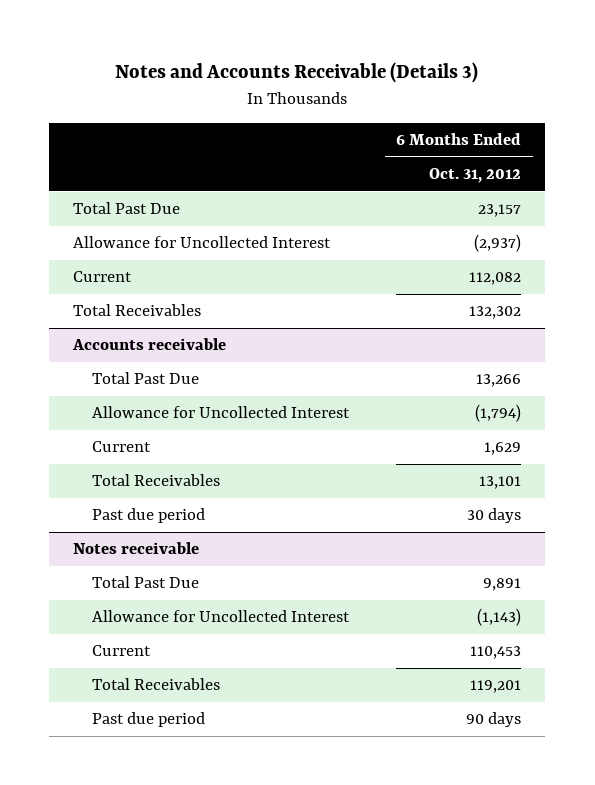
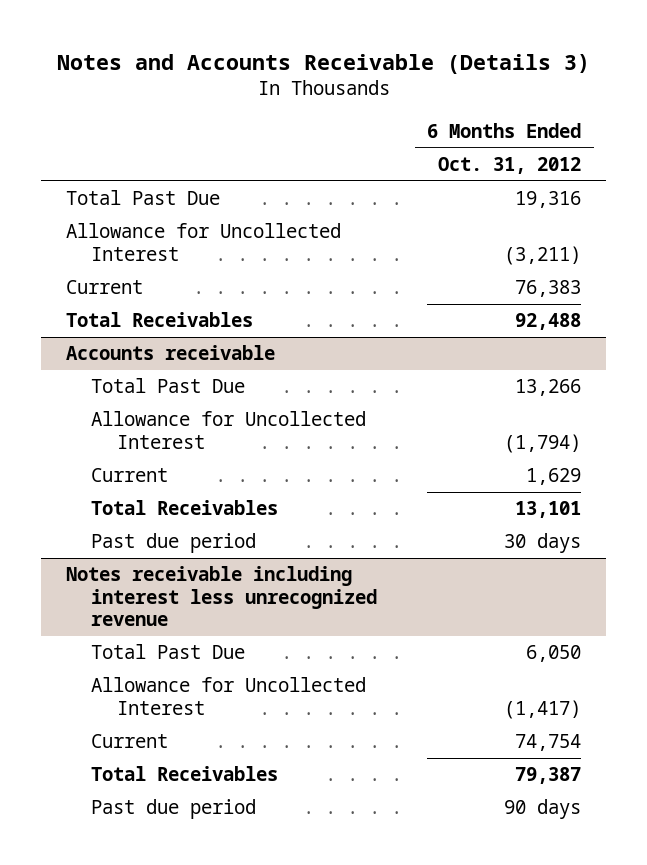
[478,204,522,218] 23,157 -> [515,191,582,209] 19,316
[474,234,522,253] (2,937) -> [504,245,582,265] (3,211)
[469,272,522,286] 112,082 -> [515,280,582,298] 76,383
[469,306,522,320] 132,302 -> [515,313,582,331] 92,488
[73,542,200,555] Notes receivable -> none
none -> [65,566,378,627] Notes receivable including interest less unrecognized revenue
[483,578,522,592] 9,891 -> [526,645,582,663] 6,050
[477,608,522,627] (1,143) -> [504,699,582,719] (1,417)
[470,646,522,660] 110,453 -> [515,734,582,752] 74,754
[470,680,522,694] 119,201 -> [515,767,582,785] 79,387

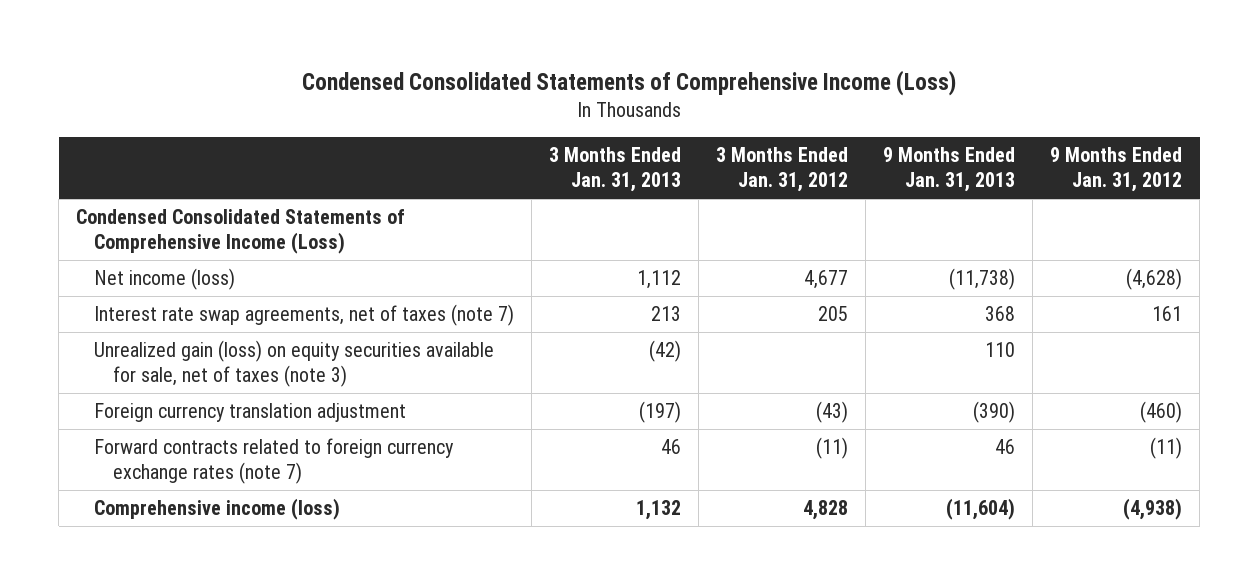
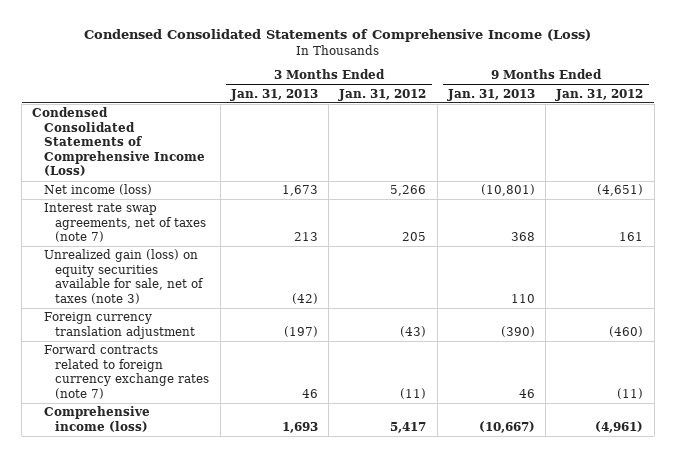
[637,270,682,290] 1,112 -> [281,185,318,197] 1,673
[804,270,849,290] 4,677 -> [390,185,427,197] 5,266
[949,268,1016,291] (11,738) -> [480,184,535,197] (10,801)
[1126,268,1183,291] (4,628) -> [597,184,644,197] (4,651)
[636,500,682,521] 1,132 -> [281,421,318,433] 1,693
[803,500,849,521] 4,828 -> [390,421,427,433] 5,417
[946,498,1016,521] (11,604) -> [478,420,535,433] (10,667)
[1123,498,1183,521] (4,938) -> [595,420,644,433] (4,961)

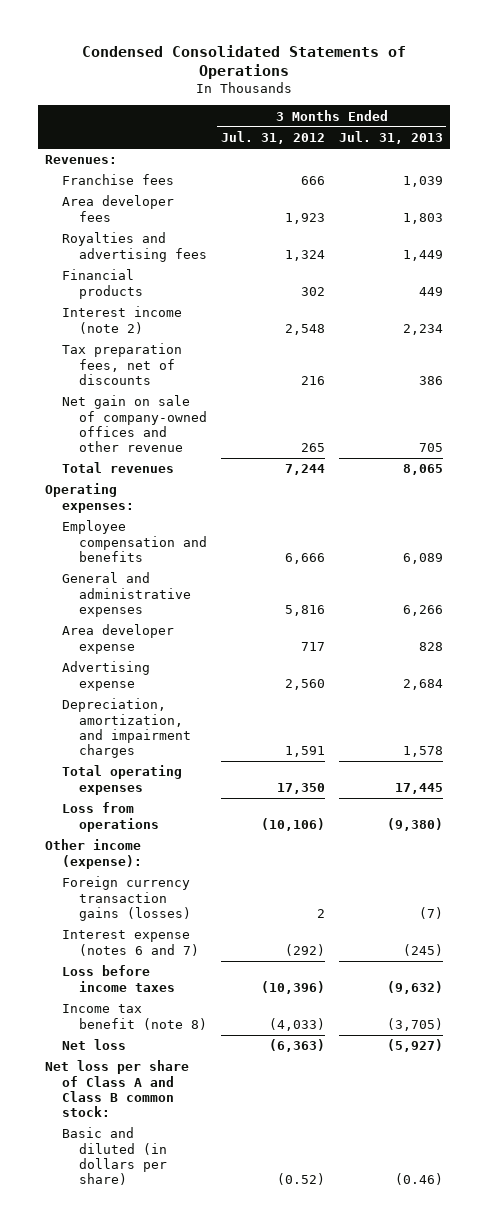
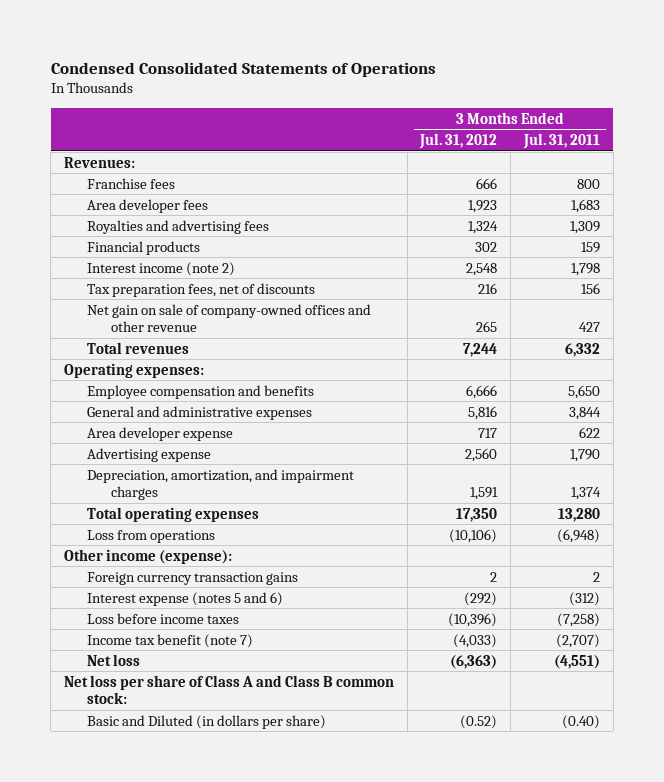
[338,130,443,144] Jul. 31, 2013 -> none
none -> [522,133,600,150] Jul. 31, 2011
[61,876,191,921] Foreign currency transaction gains (losses) -> [87,571,299,585] Foreign currency transaction gains
[61,930,199,956] Interest expense (notes 6 and 7) -> [87,591,284,606] Interest expense (notes 5 and 6)
[61,1004,207,1030] Income tax benefit (note 8) -> [87,633,254,648] Income tax benefit (note 7)
[61,1127,167,1186] Basic and diluted (in dollars per share) -> [87,714,327,729] Basic and Diluted (in dollars per share)

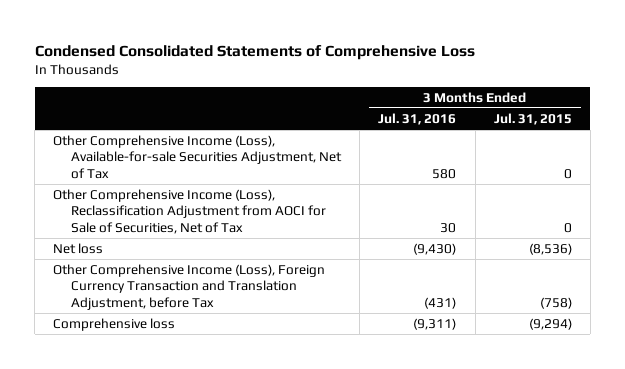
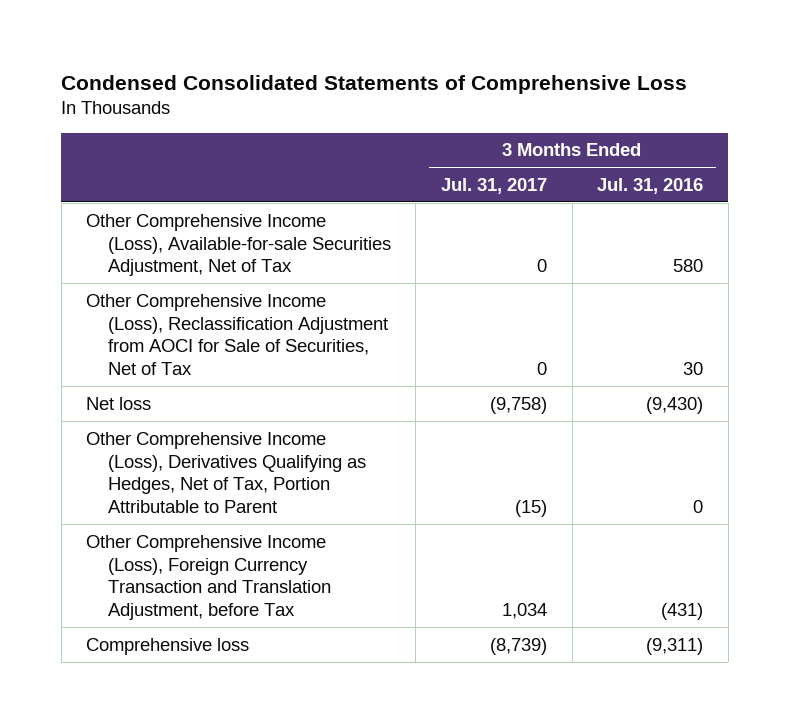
[493,112,572,125] Jul. 31, 2015 -> none
none -> [441,177,548,194] Jul. 31, 2017
none -> [86,431,366,514] Other Comprehensive Income (Loss), Derivatives Qualifying as Hedges, Net of Tax, Portion Attributable to Parent

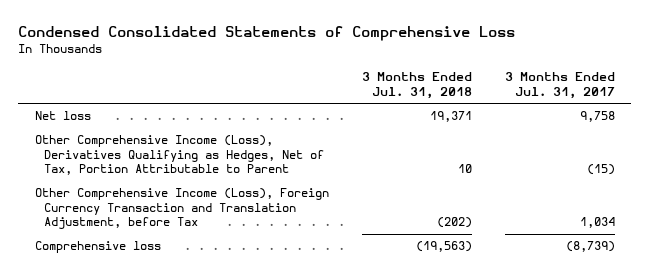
[597,177,704,194] Jul. 31, 2016 -> none
none -> [361,72,472,99] 3 Months Ended Jul. 31, 2018
[86,213,391,277] Other Comprehensive Income (Loss), Available-for-sale Securities Adjustment, Net of Tax -> none
[86,293,388,376] Other Comprehensive Income (Loss), Reclassification Adjustment from AOCI for Sale of Securities, Net of Tax -> none
[490,396,548,414] (9,758) -> [579,111,615,123] 9,758

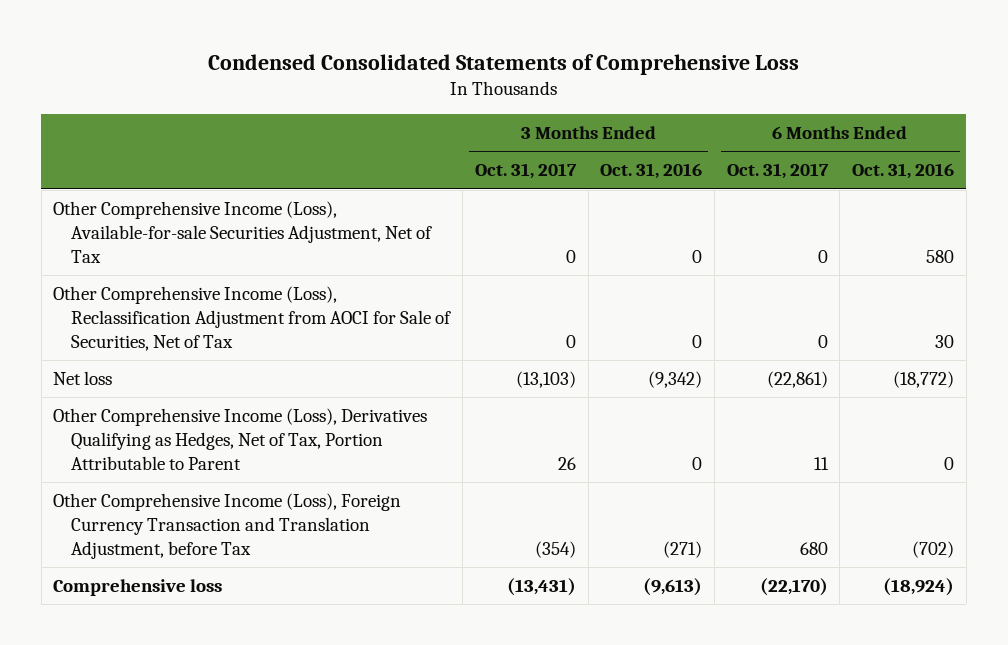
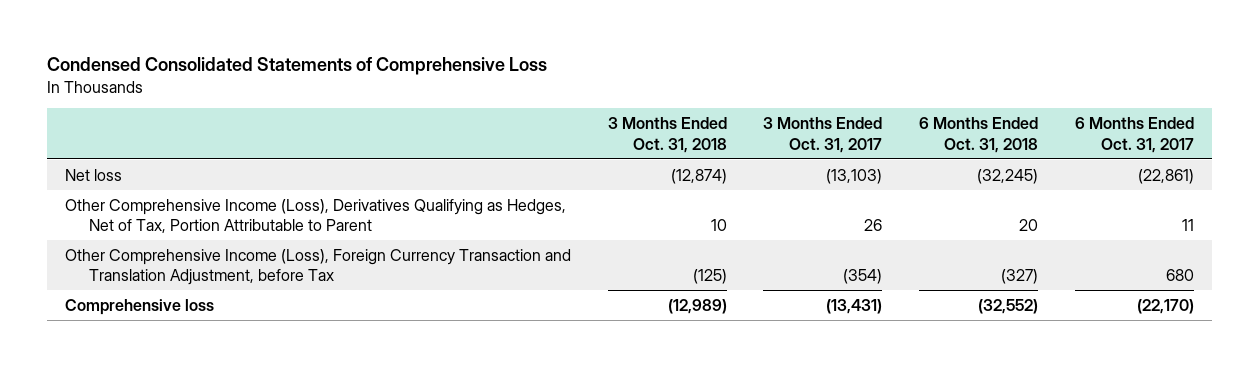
[600,163,703,180] Oct. 31, 2016 -> none
[852,163,955,180] Oct. 31, 2016 -> none
none -> [607,117,727,153] 3 Months Ended Oct. 31, 2018
none -> [919,117,1039,153] 6 Months Ended Oct. 31, 2018
[53,201,433,263] Other Comprehensive Income (Loss), Available-for-sale Securities Adjustment, Net of Tax -> none
[53,286,452,351] Other Comprehensive Income (Loss), Reclassification Adjustment from AOCI for Sale of Securities, Net of Tax -> none

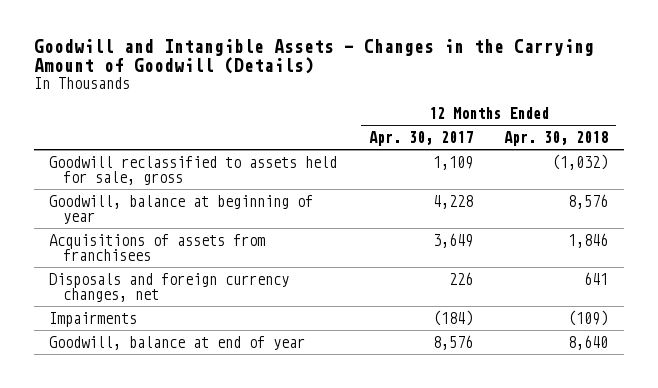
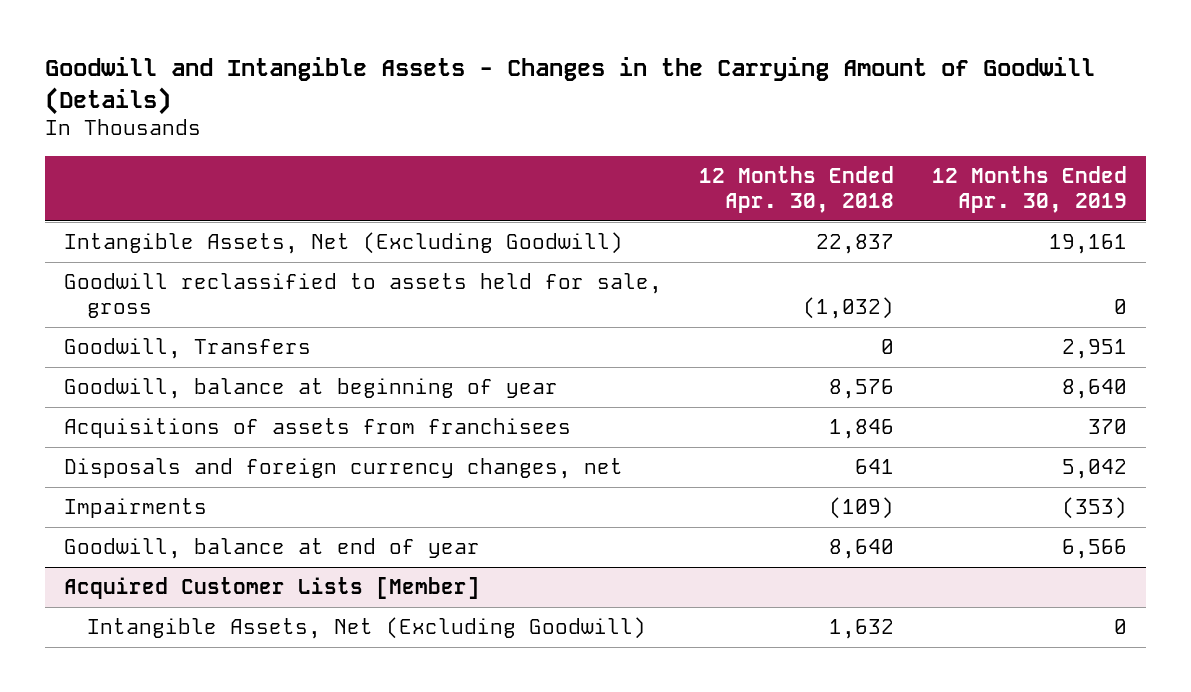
[368,130,473,146] Apr. 30, 2017 -> none
none -> [932,165,1128,214] 12 Months Ended Apr. 30, 2019
none -> [63,231,623,254] Intangible Assets, Net (Excluding Goodwill)
none -> [63,337,311,359] Goodwill, Transfers
none -> [63,576,480,599] Acquired Customer Lists [Member]
none -> [87,616,647,639] Intangible Assets, Net (Excluding Goodwill)

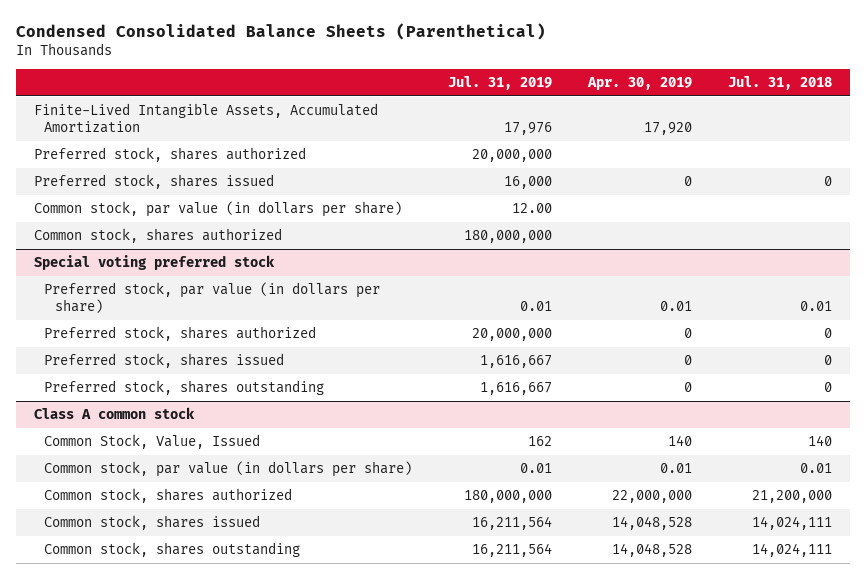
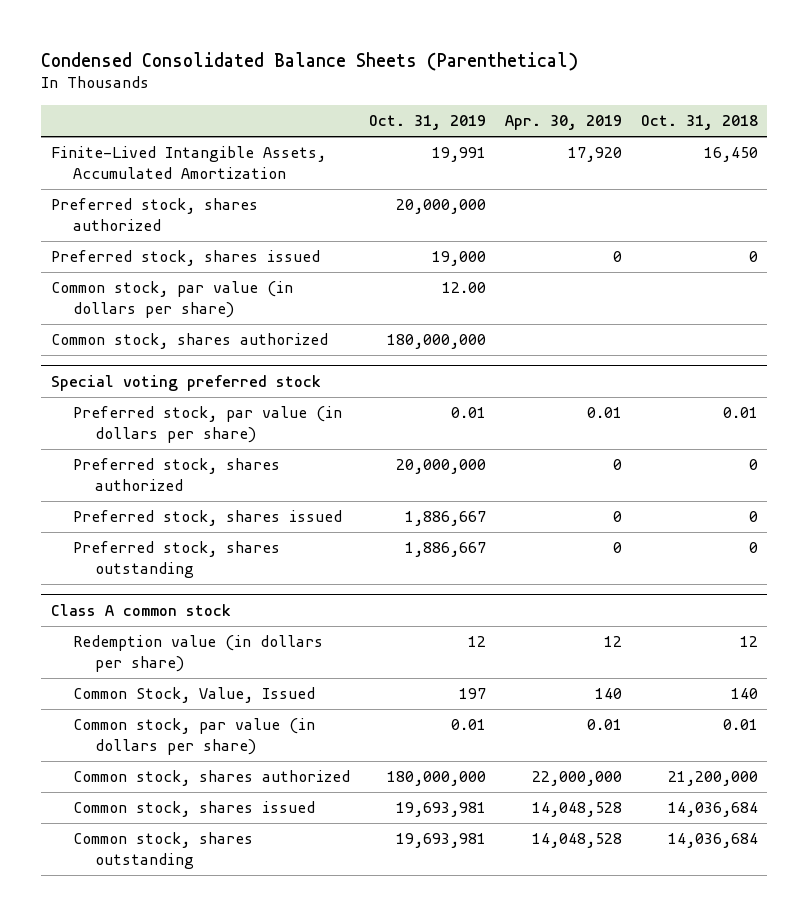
[448,75,553,90] Jul. 31, 2019 -> none
[728,75,833,90] Jul. 31, 2018 -> none
none -> [368,114,486,130] Oct. 31, 2019
none -> [640,114,758,130] Oct. 31, 2018
none -> [72,635,323,673] Redemption value (in dollars per share)

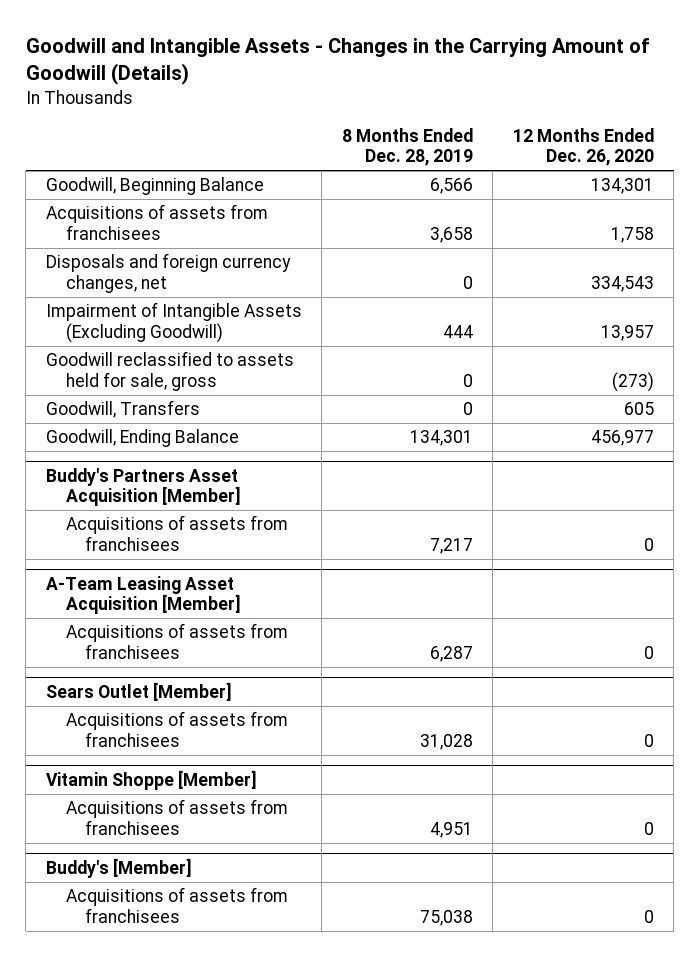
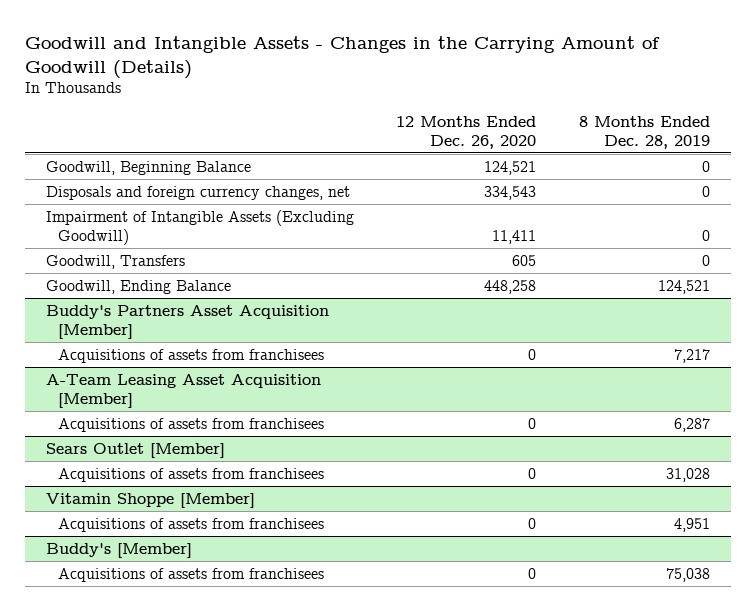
[45,204,268,240] Acquisitions of assets from franchisees -> none
[429,178,473,195] 6,566 -> [701,160,710,172] 0
[590,178,654,195] 134,301 -> [484,160,537,175] 124,521
[45,351,294,391] Goodwill reclassified to assets held for sale, gross -> none
[442,324,473,338] 444 -> [701,229,710,241] 0
[600,324,654,341] 13,957 -> [492,229,537,244] 11,411
[409,430,473,447] 134,301 -> [657,279,710,294] 124,521
[590,430,654,447] 456,977 -> [484,279,537,294] 448,258

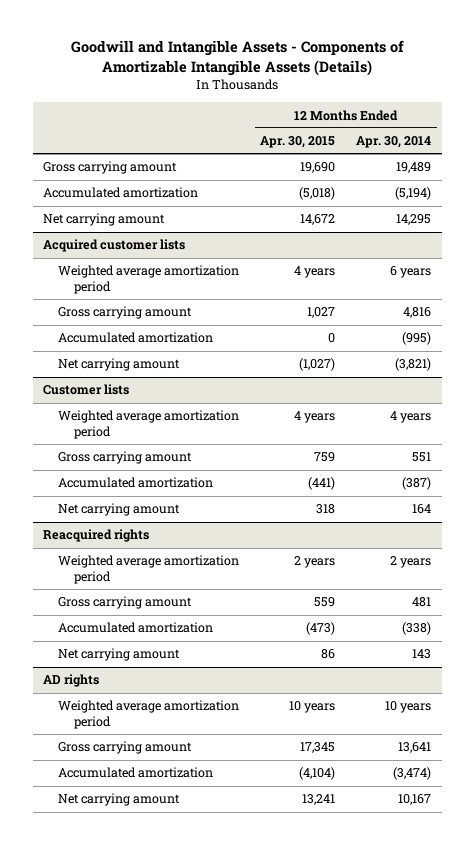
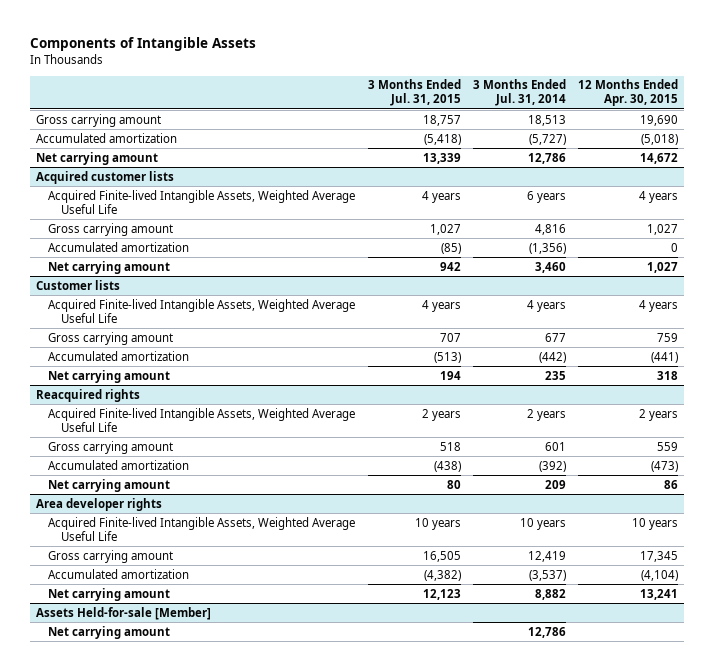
[71,40,405,77] Goodwill and Intangible Assets - Components of Amortizable Intangible Assets (Details) -> [30,37,257,52] Components of Intangible Assets
[356,136,432,149] Apr. 30, 2014 -> none
none -> [367,79,461,107] 3 Months Ended Jul. 31, 2015
none -> [472,79,566,107] 3 Months Ended Jul. 31, 2014
[58,265,240,294] Weighted average amortization period -> [48,189,356,214] Acquired Finite-lived Intangible Assets, Weighted Average Useful Life
[299,358,336,372] (1,027) -> [646,261,678,273] 1,027
[58,410,240,439] Weighted average amortization period -> [48,298,356,323] Acquired Finite-lived Intangible Assets, Weighted Average Useful Life
[58,555,240,584] Weighted average amortization period -> [48,407,356,432] Acquired Finite-lived Intangible Assets, Weighted Average Useful Life
[43,674,100,688] AD rights -> [36,497,163,511] Area developer rights
[58,700,240,729] Weighted average amortization period -> [48,516,356,541] Acquired Finite-lived Intangible Assets, Weighted Average Useful Life
none -> [36,606,212,620] Assets Held-for-sale [Member]
none -> [48,625,171,639] Net carrying amount

